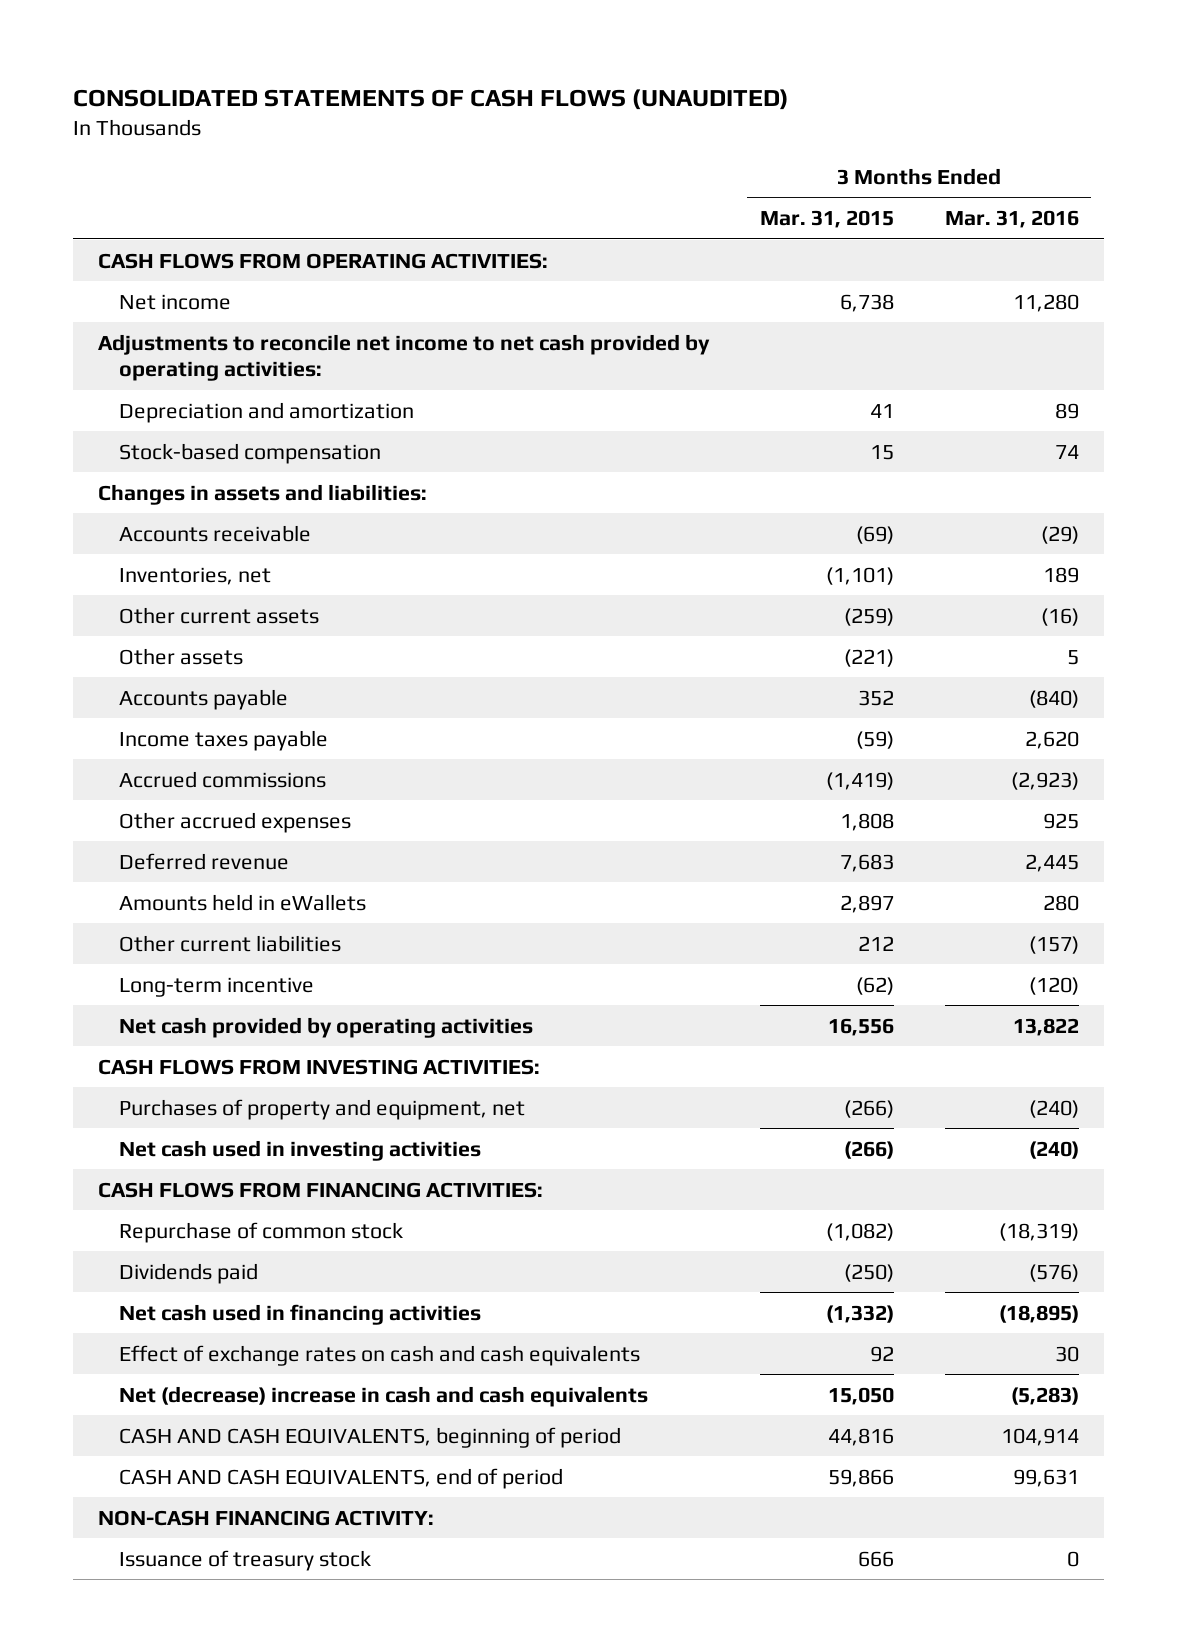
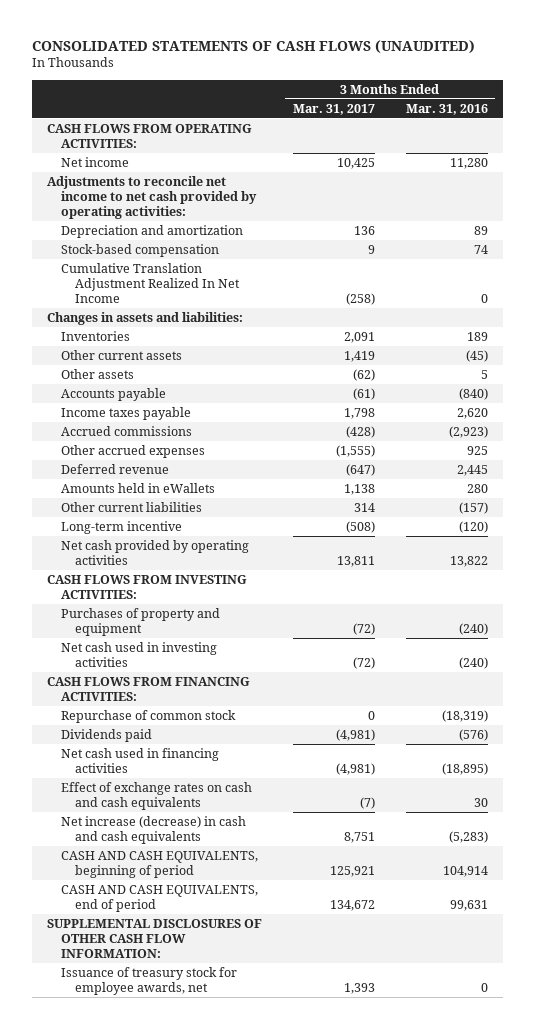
[759,209,894,228] Mar. 31, 2015 -> none
none -> [292,103,375,115] Mar. 31, 2017
none -> [60,262,240,303] Cumulative Translation Adjustment Realized In Net Income
[118,524,311,542] Accounts receivable -> none
[118,566,271,585] Inventories, net -> [60,330,130,341] Inventories
[1040,607,1079,626] (16) -> [465,349,488,362] (45)
[118,1098,525,1120] Purchases of property and equipment, net -> [60,607,220,636] Purchases of property and equipment
[118,1385,648,1407] Net (decrease) increase in cash and cash equivalents -> [60,815,246,844] Net increase (decrease) in cash and cash equivalents
[97,1509,434,1526] NON-CASH FINANCING ACTIVITY: -> [47,918,263,958] SUPPLEMENTAL DISCLOSURES OF OTHER CASH FLOW INFORMATION:
[118,1549,371,1571] Issuance of treasury stock -> [60,966,237,995] Issuance of treasury stock for employee awards, net

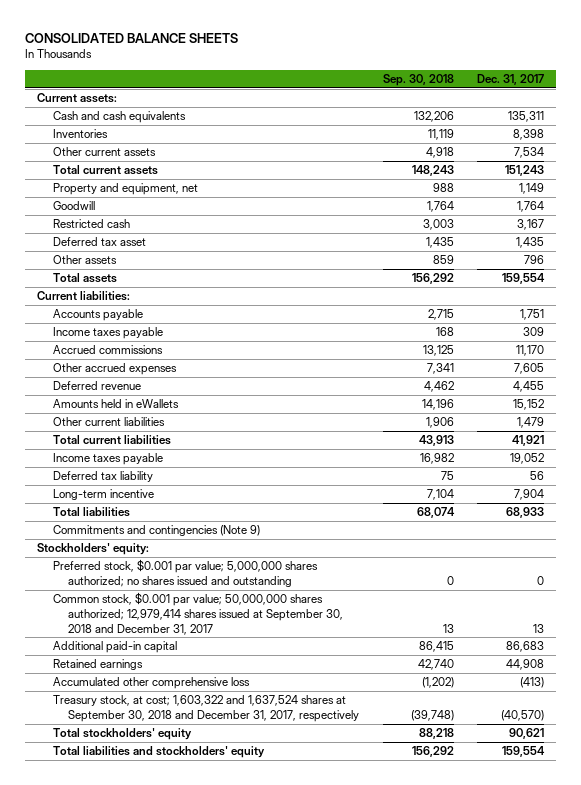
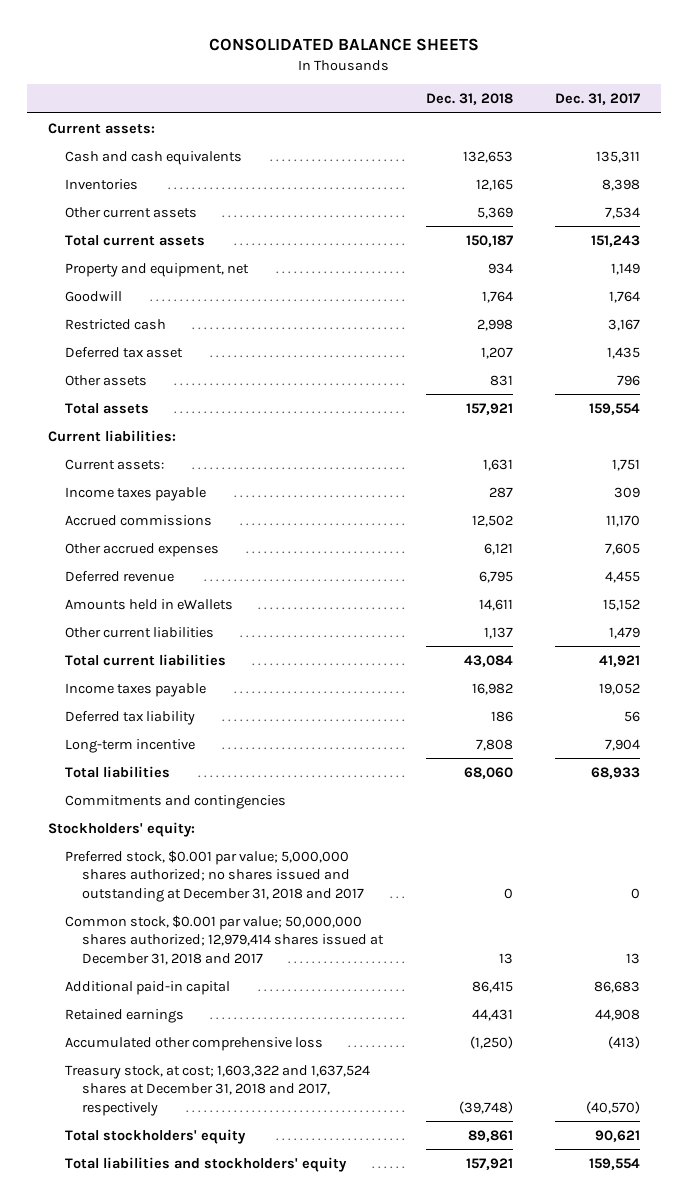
[382,73,454,86] Sep. 30, 2018 -> none
none -> [425,93,513,106] Dec. 31, 2018
[52,309,143,322] Accounts payable -> [65,458,165,470] Current assets:
[52,525,260,537] Commitments and contingencies (Note 9) -> [65,794,287,809] Commitments and contingencies
[52,559,318,587] Preferred stock, $0.001 par value; 5,000,000 shares authorized; no shares issued and outstanding -> [65,849,365,902] Preferred stock, $0.001 par value; 5,000,000 shares authorized; no shares issued and outstanding at December 31, 2018 and 2017
[52,592,344,635] Common stock, $0.001 par value; 50,000,000 shares authorized; 12,979,414 shares issued at September 30, 2018 and December 31, 2017 -> [65,914,385,965] Common stock, $0.001 par value; 50,000,000 shares authorized; 12,979,414 shares issued at December 31, 2018 and 2017
[52,695,360,722] Treasury stock, at cost; 1,603,322 and 1,637,524 shares at September 30, 2018 and December 31, 2017, respectively -> [65,1064,371,1116] Treasury stock, at cost; 1,603,322 and 1,637,524 shares at December 31, 2018 and 2017, respectively

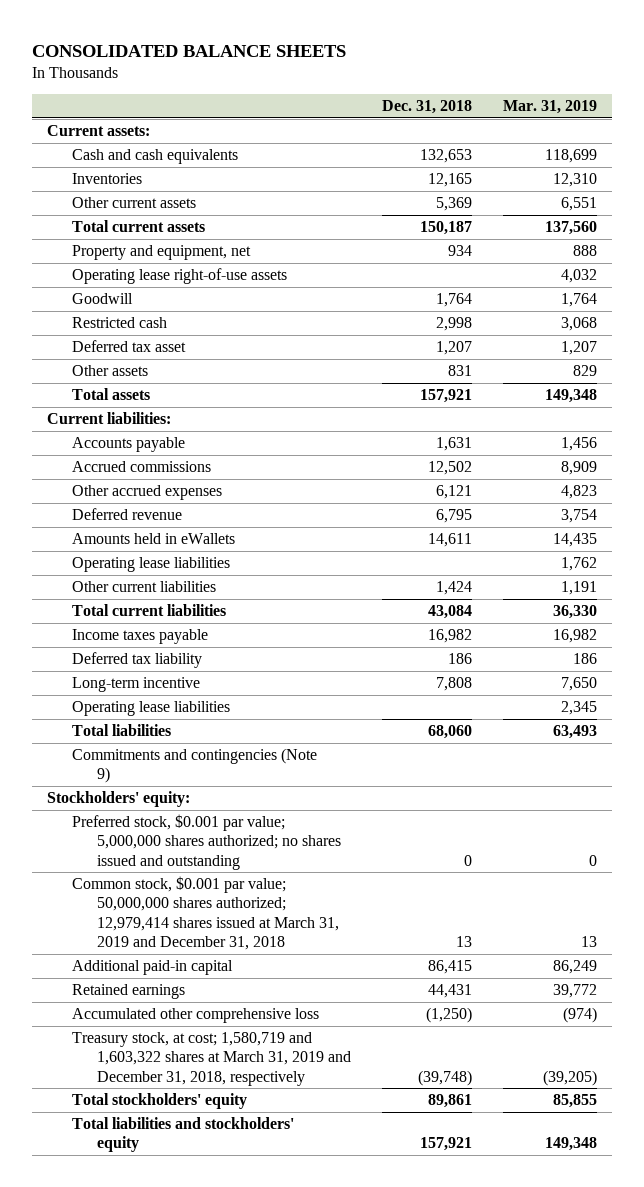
[554,93,640,106] Dec. 31, 2017 -> none
none -> [502,100,597,115] Mar. 31, 2019
none -> [72,267,288,284] Operating lease right-of-use assets
[65,486,207,501] Income taxes payable -> none
[65,458,165,470] Current assets: -> [72,436,186,452] Accounts payable
none -> [72,556,231,572] Operating lease liabilities
[483,626,513,639] 1,137 -> [436,580,473,595] 1,424
none -> [72,700,231,716] Operating lease liabilities
[65,794,287,809] Commitments and contingencies -> [72,747,318,784] Commitments and contingencies (Note 9)
[65,849,365,902] Preferred stock, $0.001 par value; 5,000,000 shares authorized; no shares issued and outstanding at December 31, 2018 and 2017 -> [72,813,342,870] Preferred stock, $0.001 par value; 5,000,000 shares authorized; no shares issued and outstanding
[65,914,385,965] Common stock, $0.001 par value; 50,000,000 shares authorized; 12,979,414 shares issued at December 31, 2018 and 2017 -> [72,875,340,951] Common stock, $0.001 par value; 50,000,000 shares authorized; 12,979,414 shares issued at March 31, 2019 and December 31, 2018
[65,1064,371,1116] Treasury stock, at cost; 1,603,322 and 1,637,524 shares at December 31, 2018 and 2017, respectively -> [72,1031,352,1086] Treasury stock, at cost; 1,580,719 and 1,603,322 shares at March 31, 2019 and December 31, 2018, respectively

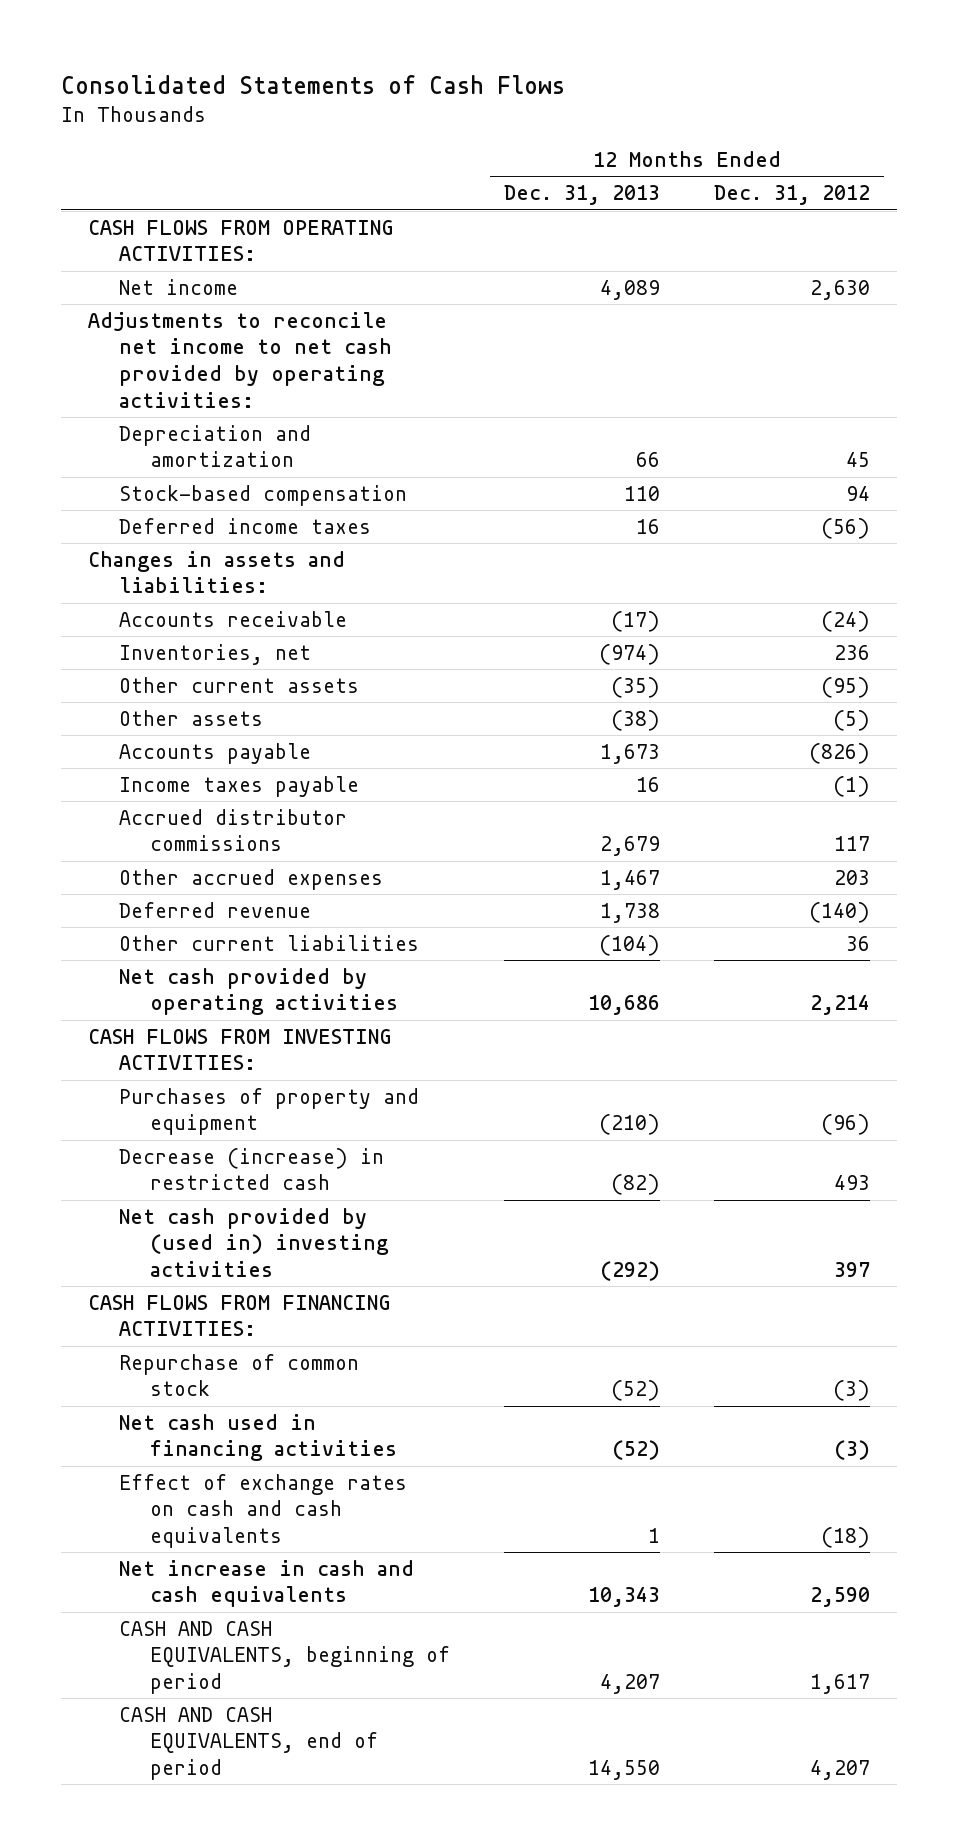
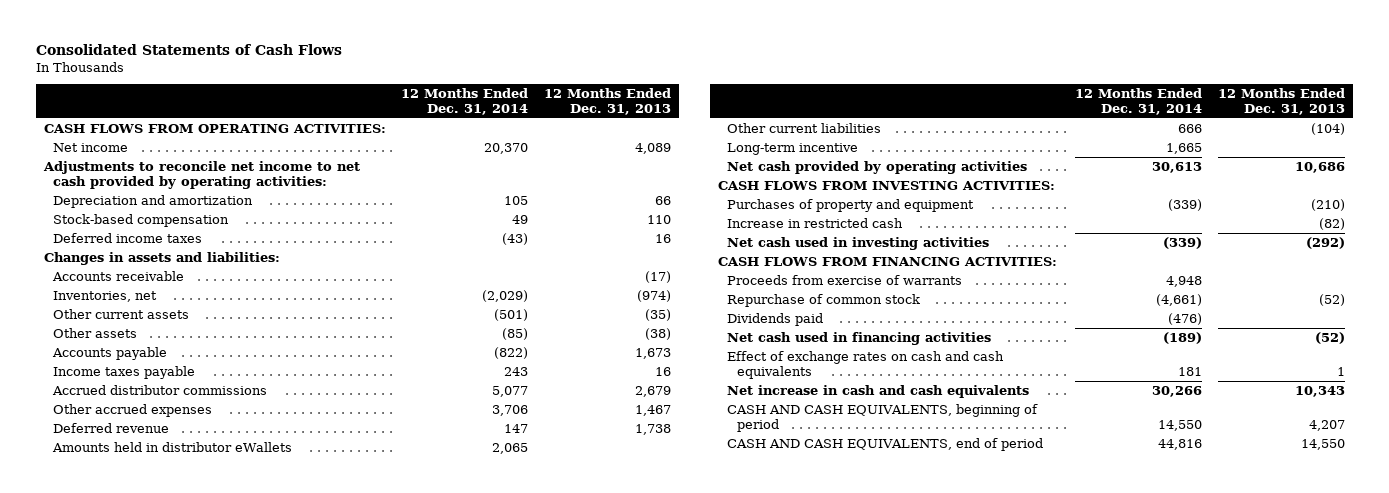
[714,185,871,206] Dec. 31, 2012 -> none
none -> [401,88,529,116] 12 Months Ended Dec. 31, 2014
none -> [52,441,293,452] Amounts held in distributor eWallets
none -> [727,142,859,155] Long-term incentive
[118,1147,384,1191] Decrease (increase) in restricted cash -> [727,217,904,228] Increase in restricted cash
[118,1207,389,1278] Net cash provided by (used in) investing activities -> [727,236,990,250] Net cash used in investing activities
none -> [727,274,963,285] Proceeds from exercise of warrants
none -> [727,312,824,326] Dividends paid

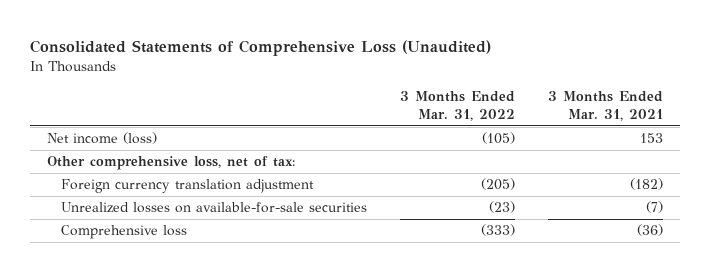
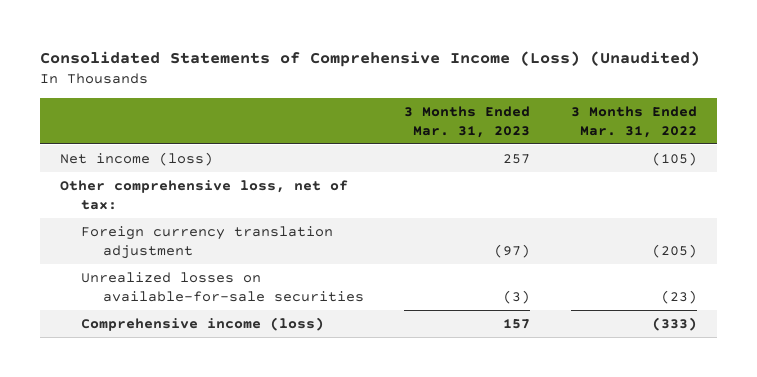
[30,40,492,57] Consolidated Statements of Comprehensive Loss (Unaudited) -> [39,50,700,67] Consolidated Statements of Comprehensive Income (Loss) (Unaudited)
[548,91,664,122] 3 Months Ended Mar. 31, 2021 -> none
none -> [404,105,531,138] 3 Months Ended Mar. 31, 2023
[61,225,188,240] Comprehensive loss -> [81,316,325,331] Comprehensive income (loss)

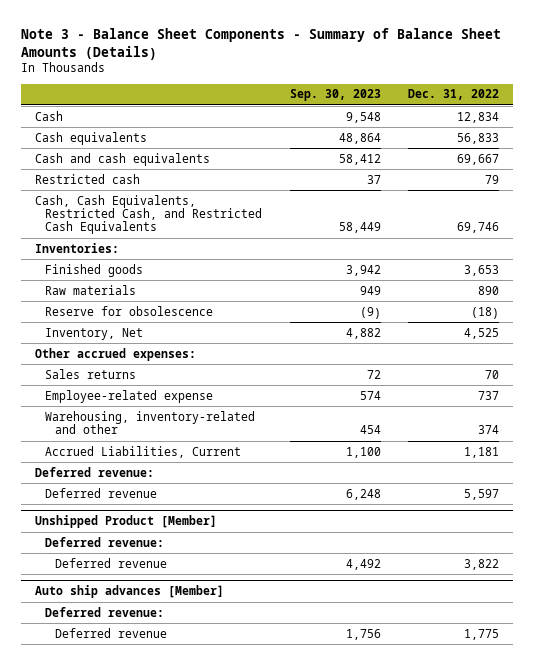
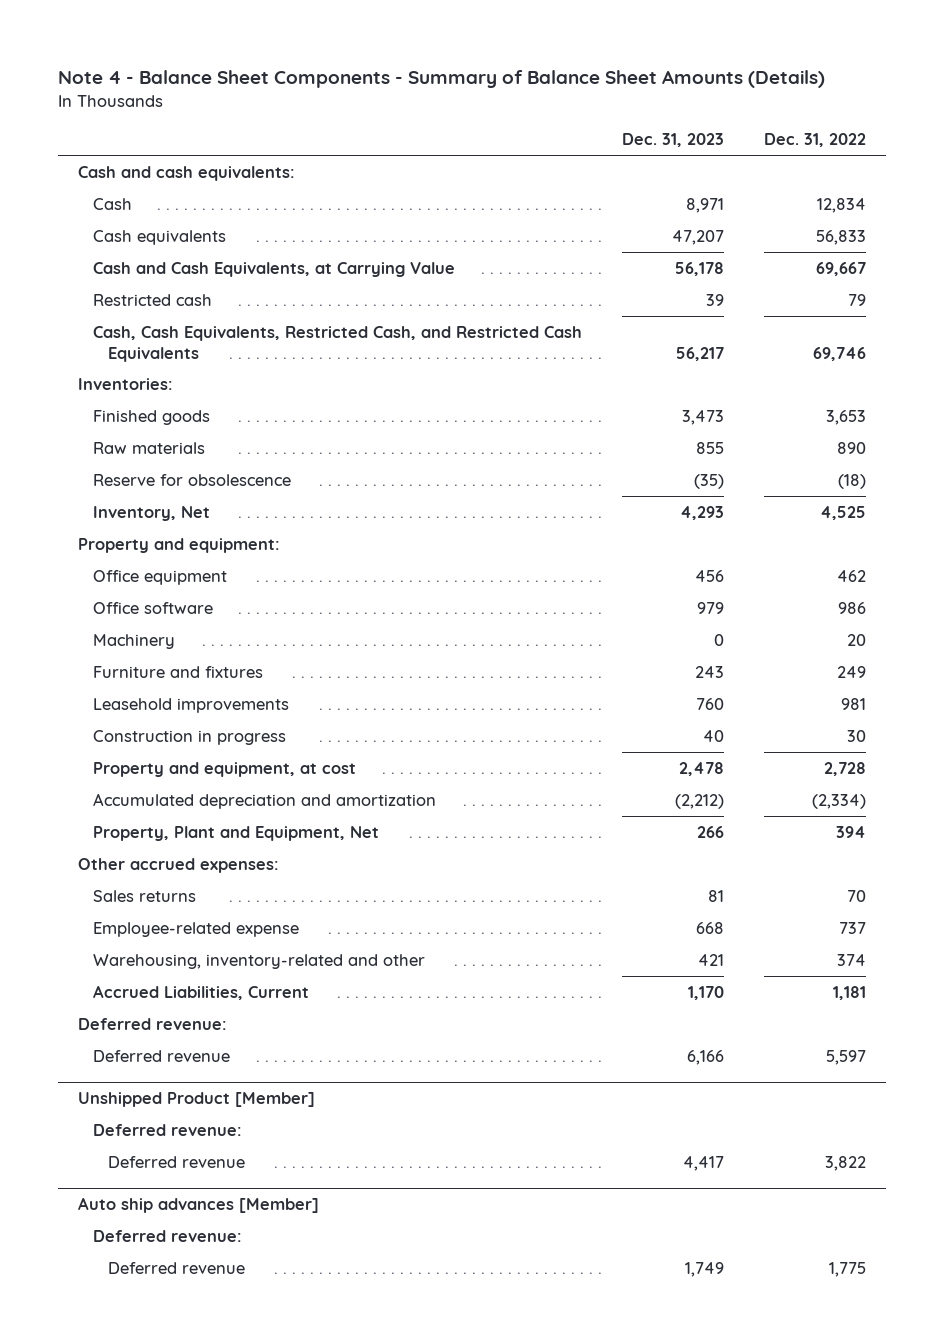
[21,28,502,60] Note 3 - Balance Sheet Components - Summary of Balance Sheet Amounts (Details) -> [58,70,826,89] Note 4 - Balance Sheet Components - Summary of Balance Sheet Amounts (Details)
[289,89,381,102] Sep. 30, 2023 -> none
none -> [621,133,724,148] Dec. 31, 2023
none -> [78,165,296,181] Cash and cash equivalents:
[35,152,211,166] Cash and cash equivalents -> [93,261,456,277] Cash and Cash Equivalents, at Carrying Value
none -> [78,537,281,553] Property and equipment:
none -> [93,569,228,585] Office equipment
none -> [93,601,214,614] Office software
none -> [93,633,176,649] Machinery
none -> [93,665,264,678] Furniture and fixtures
none -> [93,697,290,713] Leasehold improvements
none -> [93,729,287,745] Construction in progress
none -> [93,761,357,777] Property and equipment, at cost
none -> [93,792,437,809] Accumulated depreciation and amortization
none -> [93,825,380,841] Property, Plant and Equipment, Net

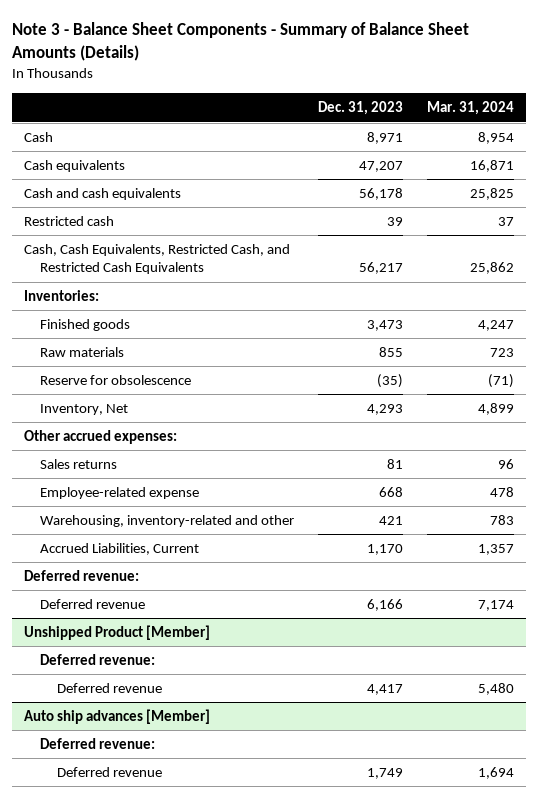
[58,70,826,89] Note 4 - Balance Sheet Components - Summary of Balance Sheet Amounts (Details) -> [12,22,470,62] Note 3 - Balance Sheet Components - Summary of Balance Sheet Amounts (Details)
[763,133,866,148] Dec. 31, 2022 -> none
none -> [426,101,514,116] Mar. 31, 2024
[78,165,296,181] Cash and cash equivalents: -> none
[93,261,456,277] Cash and Cash Equivalents, at Carrying Value -> [24,188,182,201] Cash and cash equivalents
[78,537,281,553] Property and equipment: -> none
[93,569,228,585] Office equipment -> none
[93,601,214,614] Office software -> none
[93,633,176,649] Machinery -> none
[93,665,264,678] Furniture and fixtures -> none
[93,697,290,713] Leasehold improvements -> none
[93,729,287,745] Construction in progress -> none
[93,761,357,777] Property and equipment, at cost -> none
[93,792,437,809] Accumulated depreciation and amortization -> none
[93,825,380,841] Property, Plant and Equipment, Net -> none

